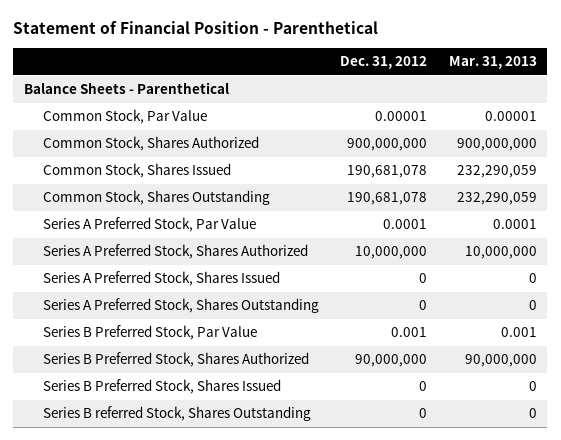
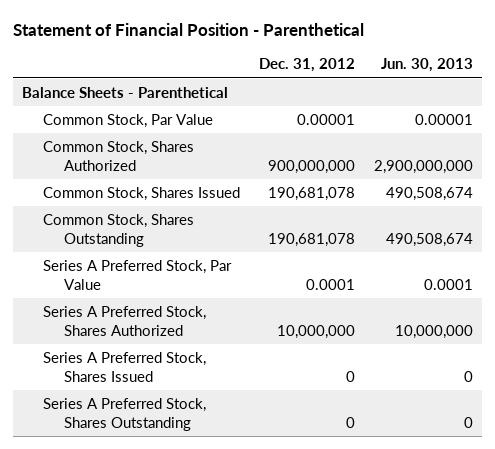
[448,56,537,70] Mar. 31, 2013 -> none
none -> [380,58,473,73] Jun. 30, 2013
[43,325,258,341] Series B Preferred Stock, Par Value -> none
[43,352,310,368] Series B Preferred Stock, Shares Authorized -> none
[43,379,282,395] Series B Preferred Stock, Shares Issued -> none
[43,406,312,422] Series B referred Stock, Shares Outstanding -> none

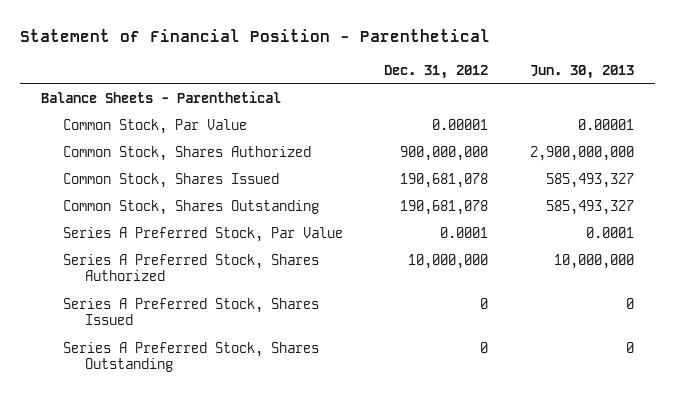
[385,186,473,201] 490,508,674 -> [546,172,635,188] 585,493,327
[385,232,473,247] 490,508,674 -> [546,199,635,215] 585,493,327

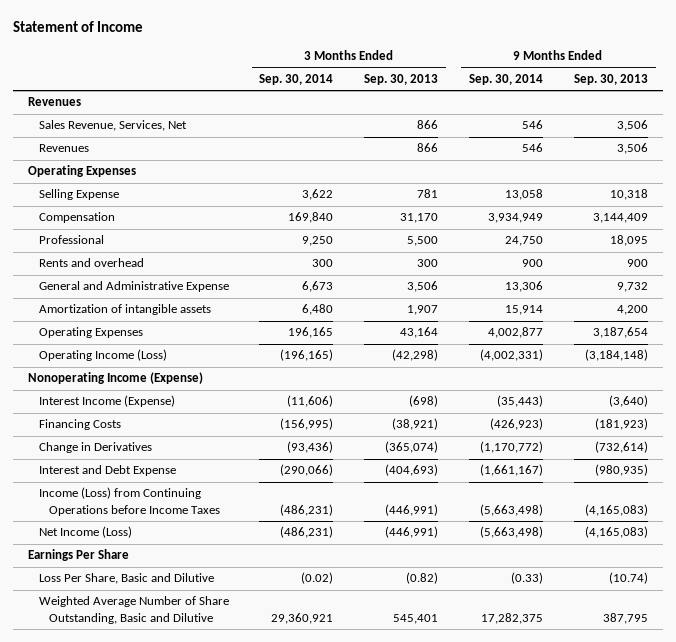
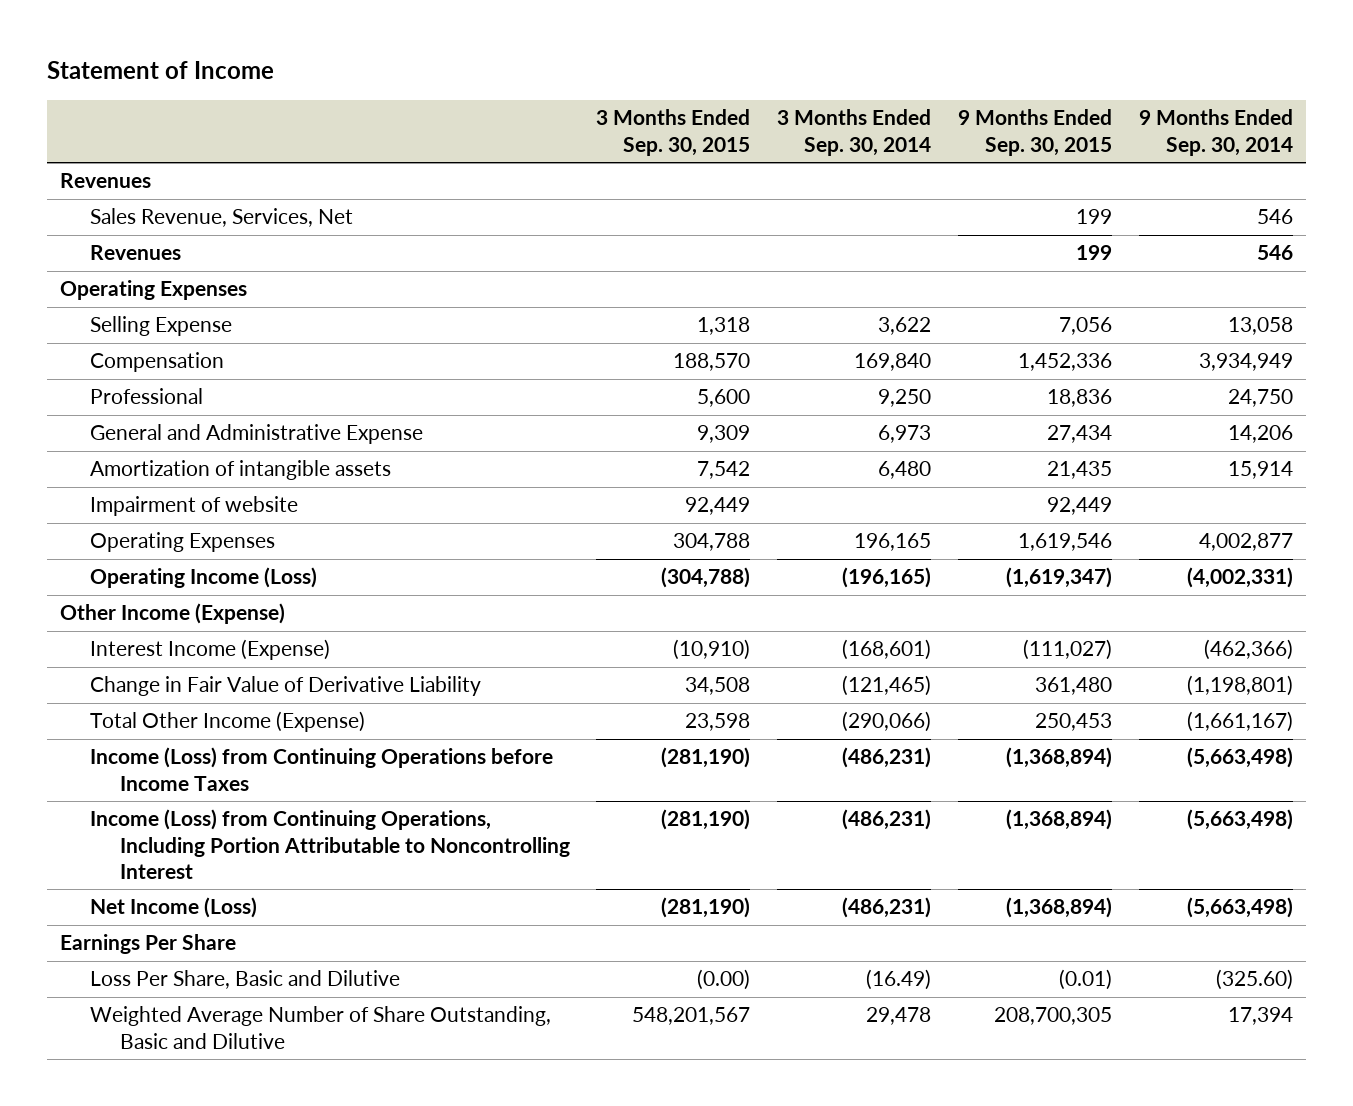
[364,73,439,85] Sep. 30, 2013 -> none
[573,73,648,85] Sep. 30, 2013 -> none
none -> [596,109,751,156] 3 Months Ended Sep. 30, 2015
none -> [957,109,1112,156] 9 Months Ended Sep. 30, 2015
[38,258,144,268] Rents and overhead -> none
[302,281,334,293] 6,673 -> [878,425,932,444] 6,973
[505,281,544,293] 13,306 -> [1227,425,1293,444] 14,206
none -> [89,496,298,517] Impairment of website
[38,419,121,431] Financing Costs -> none
[28,372,204,385] Nonoperating Income (Expense) -> [60,603,286,625] Other Income (Expense)
[287,395,334,408] (11,606) -> [842,639,932,661] (168,601)
[497,395,544,408] (35,443) -> [1203,639,1293,661] (462,366)
[38,442,152,454] Change in Derivatives -> [89,676,481,697] Change in Fair Value of Derivative Liability
[287,441,334,454] (93,436) -> [842,675,932,697] (121,465)
[480,441,544,454] (1,170,772) -> [1186,675,1293,697] (1,198,801)
[38,465,176,477] Interest and Debt Expense -> [89,711,365,733] Total Other Income (Expense)
none -> [89,809,570,879] Income (Loss) from Continuing Operations, Including Portion Attributable to Noncontrolling Interest
[301,572,334,585] (0.02) -> [866,969,932,991] (16.49)
[511,572,544,585] (0.33) -> [1215,969,1293,991] (325.60)
[271,612,334,624] 29,360,921 -> [866,1007,932,1026] 29,478
[481,612,544,624] 17,282,375 -> [1227,1007,1293,1026] 17,394

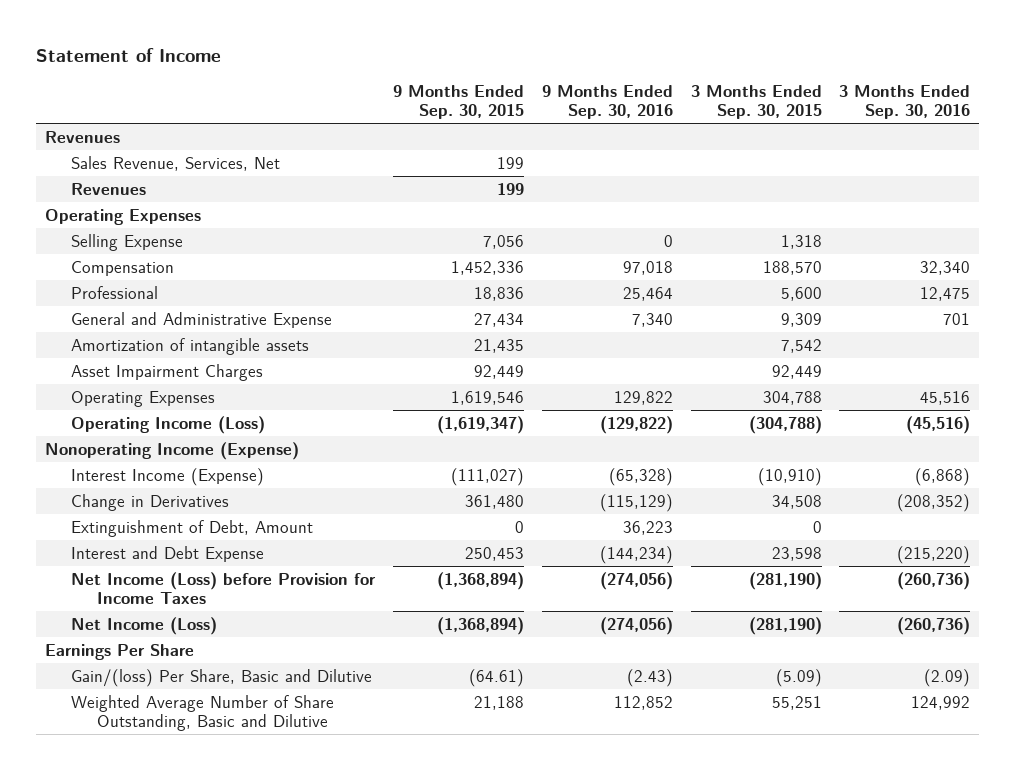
[777,109,932,156] 3 Months Ended Sep. 30, 2014 -> none
[1138,109,1293,156] 9 Months Ended Sep. 30, 2014 -> none
none -> [541,85,673,119] 9 Months Ended Sep. 30, 2016
none -> [839,85,971,119] 3 Months Ended Sep. 30, 2016
[89,496,298,517] Impairment of website -> [71,363,264,381] Asset Impairment Charges
[60,603,286,625] Other Income (Expense) -> [45,441,300,460] Nonoperating Income (Expense)
[89,809,570,879] Income (Loss) from Continuing Operations, Including Portion Attributable to Noncontrolling Interest -> none
[89,676,481,697] Change in Fair Value of Derivative Liability -> [71,493,230,511] Change in Derivatives
none -> [71,519,314,537] Extinguishment of Debt, Amount
[89,711,365,733] Total Other Income (Expense) -> [71,545,265,562] Interest and Debt Expense
[89,747,553,791] Income (Loss) from Continuing Operations before Income Taxes -> [71,571,377,604] Net Income (Loss) before Provision for Income Taxes
[89,970,400,990] Loss Per Share, Basic and Dilutive -> [71,668,373,687] Gain/(loss) Per Share, Basic and Dilutive
[697,969,751,991] (0.00) -> [775,668,822,687] (5.09)
[1058,969,1112,991] (0.01) -> [468,668,524,687] (64.61)
[632,1007,751,1026] 548,201,567 -> [771,695,822,710] 55,251
[993,1007,1112,1026] 208,700,305 -> [473,695,524,710] 21,188

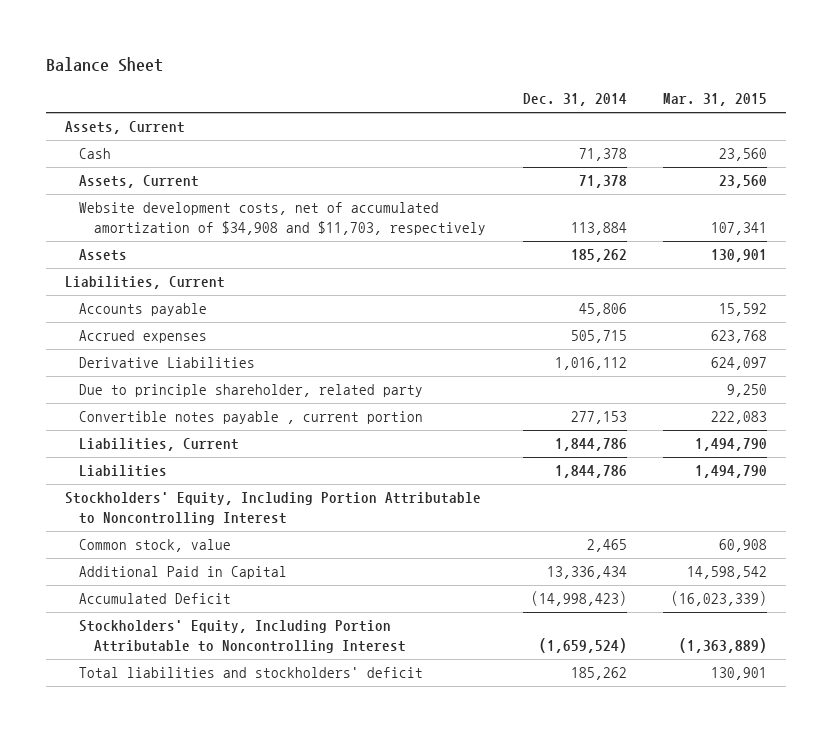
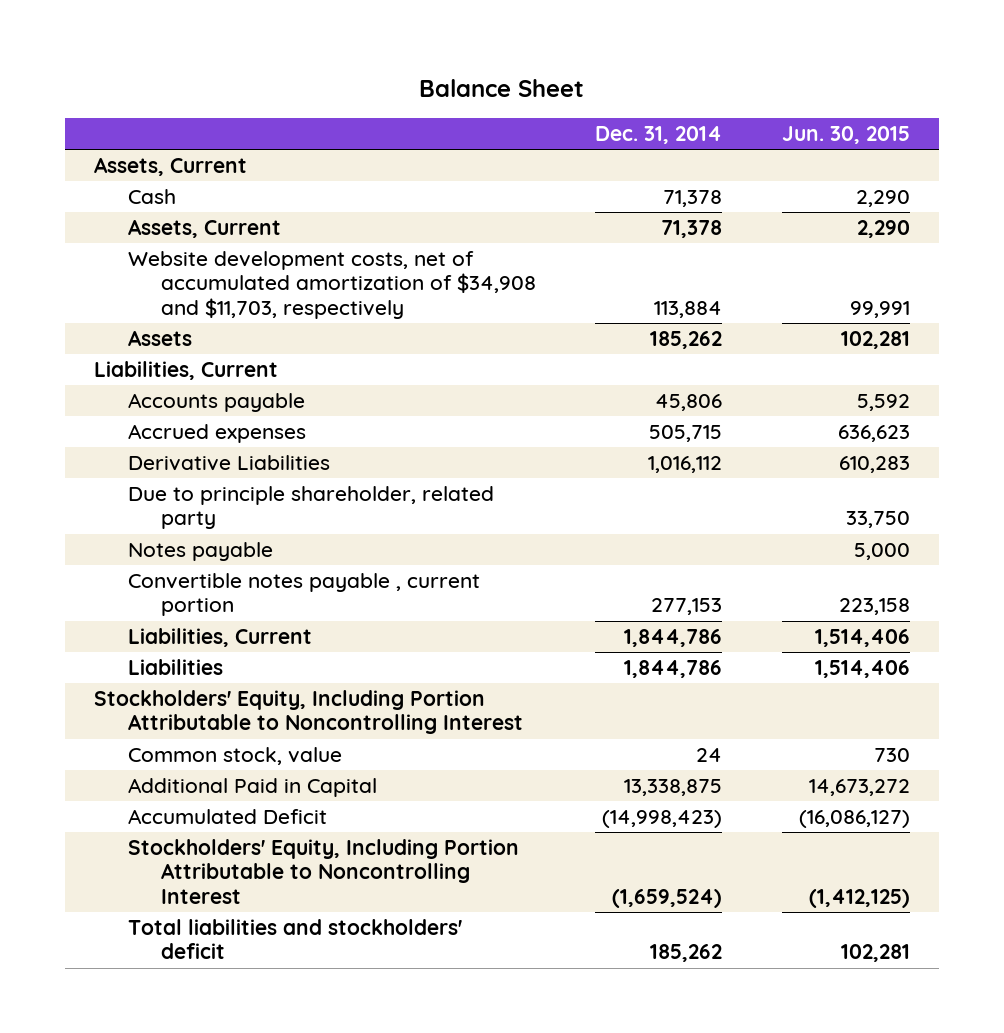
[663,93,768,107] Mar. 31, 2015 -> none
none -> [781,126,910,145] Jun. 30, 2015
none -> [127,542,273,562] Notes payable
[586,539,627,553] 2,465 -> [696,748,723,763] 24
[546,566,627,580] 13,336,434 -> [624,779,723,797] 13,338,875

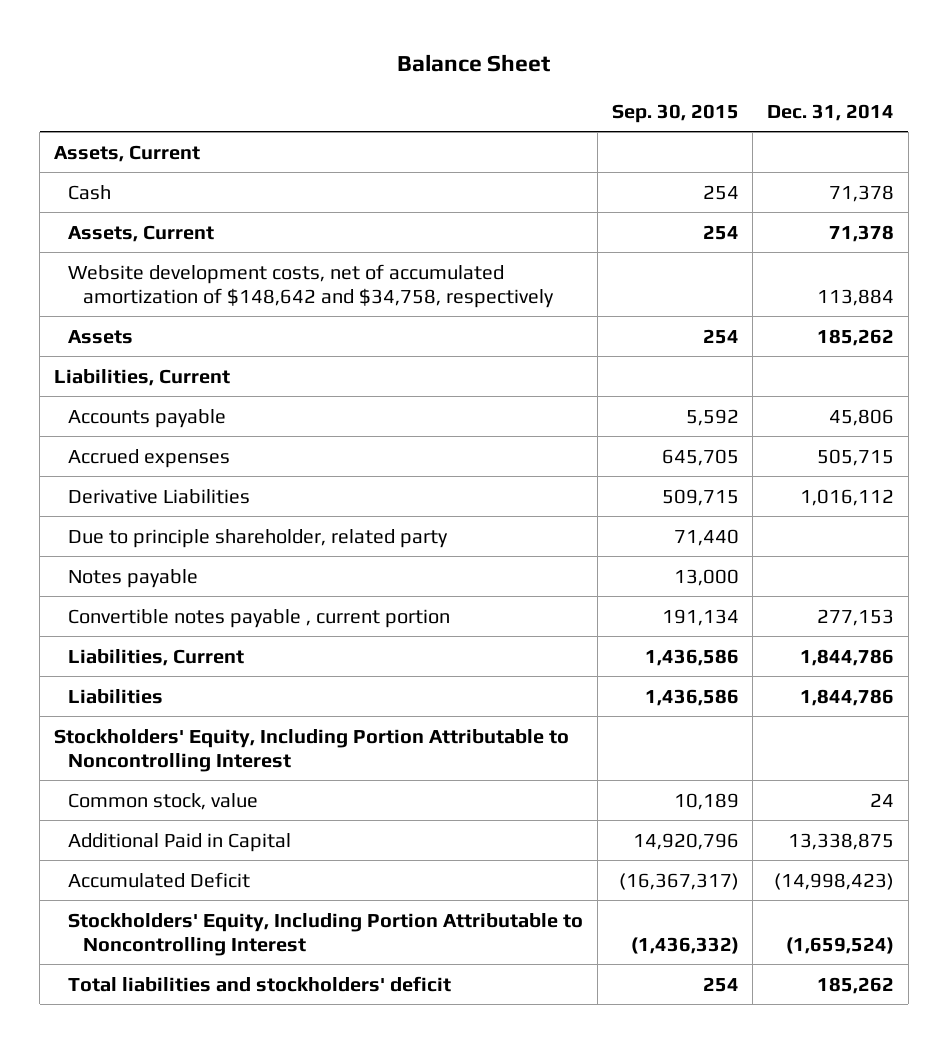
[781,126,910,145] Jun. 30, 2015 -> none
none -> [611,103,739,123] Sep. 30, 2015
[127,251,537,319] Website development costs, net of accumulated amortization of $34,908 and $11,703, respectively -> [68,263,554,308] Website development costs, net of accumulated amortization of $148,642 and $34,758, respectively

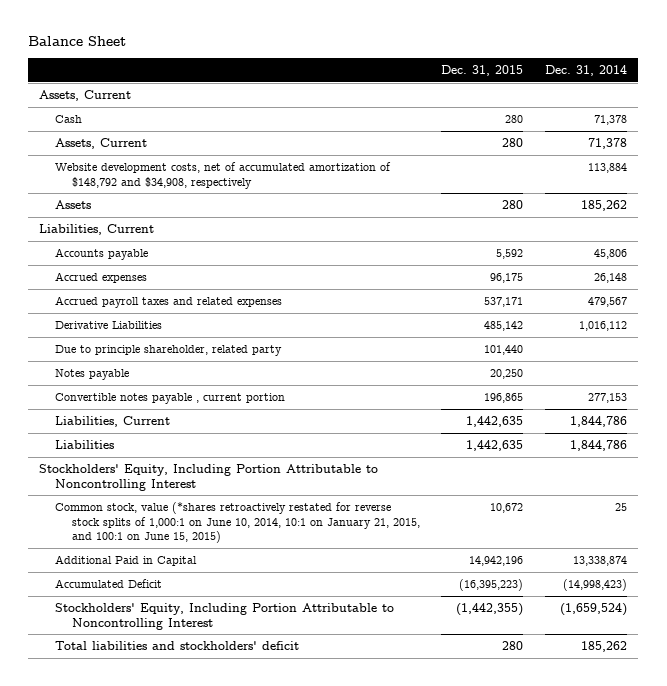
[611,103,739,123] Sep. 30, 2015 -> none
none -> [441,64,524,76] Dec. 31, 2015
[68,263,554,308] Website development costs, net of accumulated amortization of $148,642 and $34,758, respectively -> [55,161,392,189] Website development costs, net of accumulated amortization of $148,792 and $34,908, respectively
[817,448,895,466] 505,715 -> [594,272,628,283] 26,148
none -> [55,295,283,308] Accrued payroll taxes and related expenses
[68,792,259,810] Common stock, value -> none
none -> [55,501,420,544] Common stock, value (*shares retroactively restated for reverse stock splits of 1,000:1 on June 10, 2014, 10:1 on January 21, 2015, and 100:1 on June 15, 2015)
[788,832,895,850] 13,338,875 -> [573,555,628,566] 13,338,874

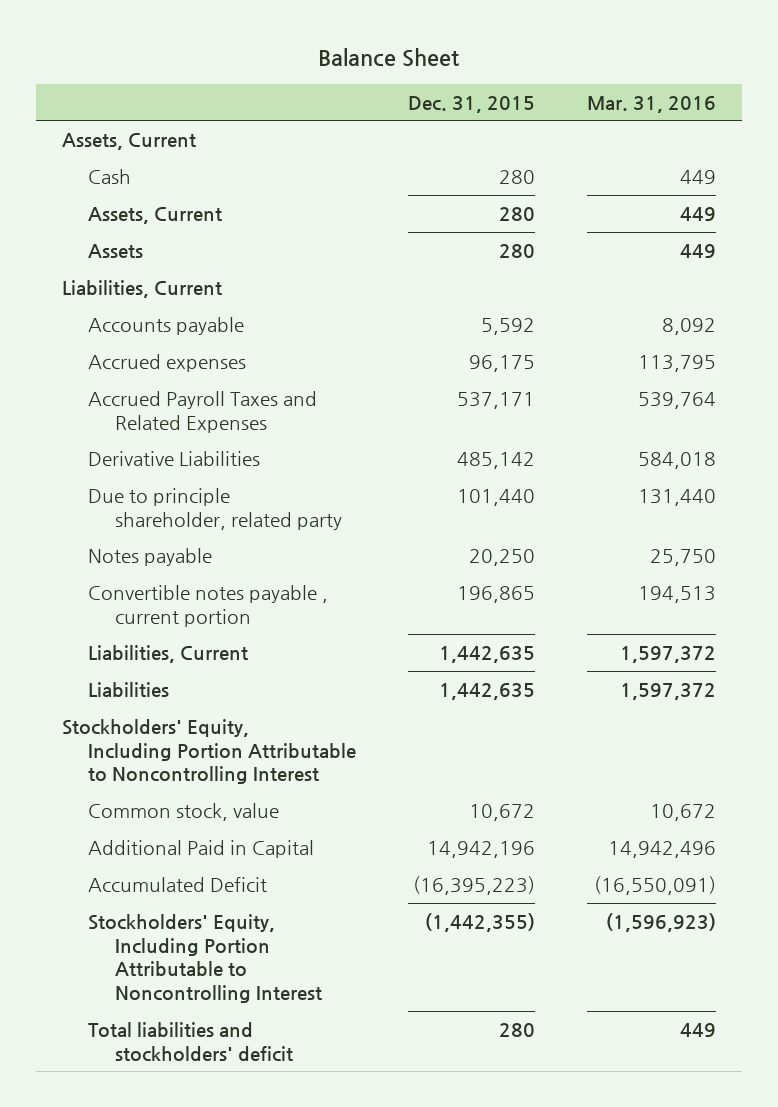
[545,64,628,76] Dec. 31, 2014 -> none
none -> [586,95,716,113] Mar. 31, 2016
[55,161,392,189] Website development costs, net of accumulated amortization of $148,792 and $34,908, respectively -> none
[55,295,283,308] Accrued payroll taxes and related expenses -> [88,390,318,433] Accrued Payroll Taxes and Related Expenses
[55,501,420,544] Common stock, value (*shares retroactively restated for reverse stock splits of 1,000:1 on June 10, 2014, 10:1 on January 21, 2015, and 100:1 on June 15, 2015) -> [88,802,280,821] Common stock, value

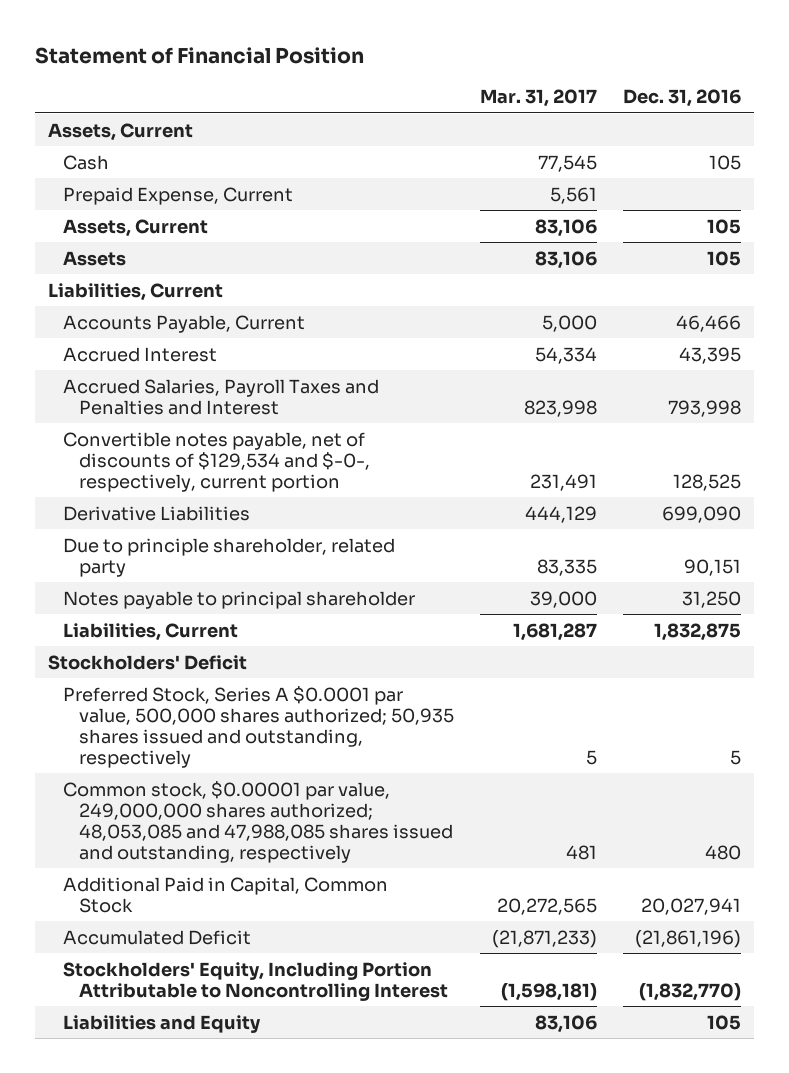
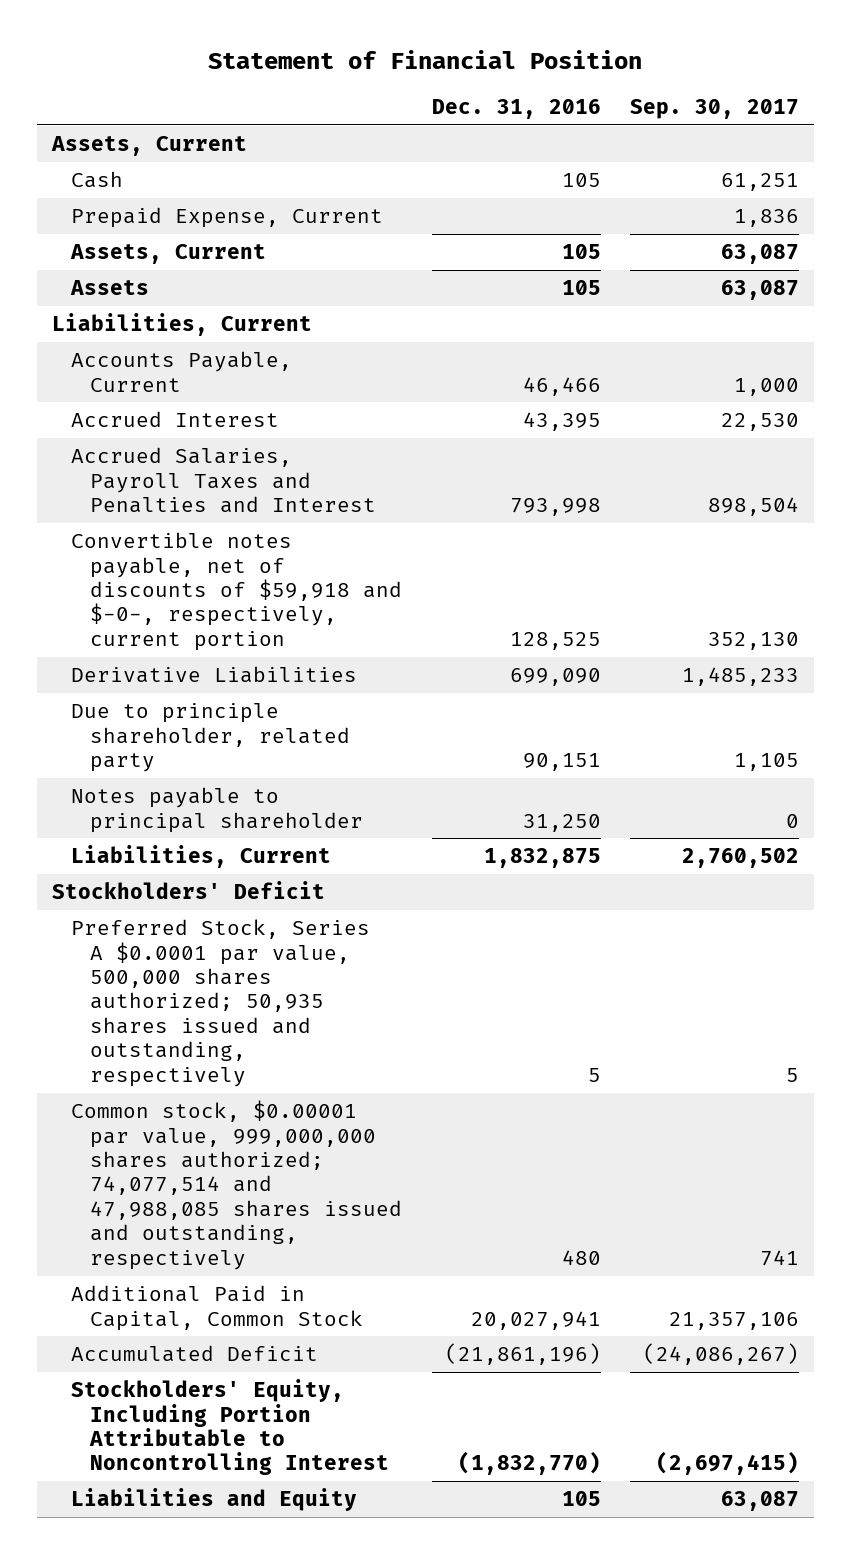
[479,89,597,108] Mar. 31, 2017 -> none
none -> [630,99,800,120] Sep. 30, 2017
[63,431,370,492] Convertible notes payable, net of discounts of $129,534 and $-0-, respectively, current portion -> [70,532,403,651] Convertible notes payable, net of discounts of $59,918 and $-0-, respectively, current portion
[63,780,453,863] Common stock, $0.00001 par value, 249,000,000 shares authorized; 48,053,085 and 47,988,085 shares issued and outstanding, respectively -> [70,1100,403,1270] Common stock, $0.00001 par value, 999,000,000 shares authorized; 74,077,514 and 47,988,085 shares issued and outstanding, respectively

